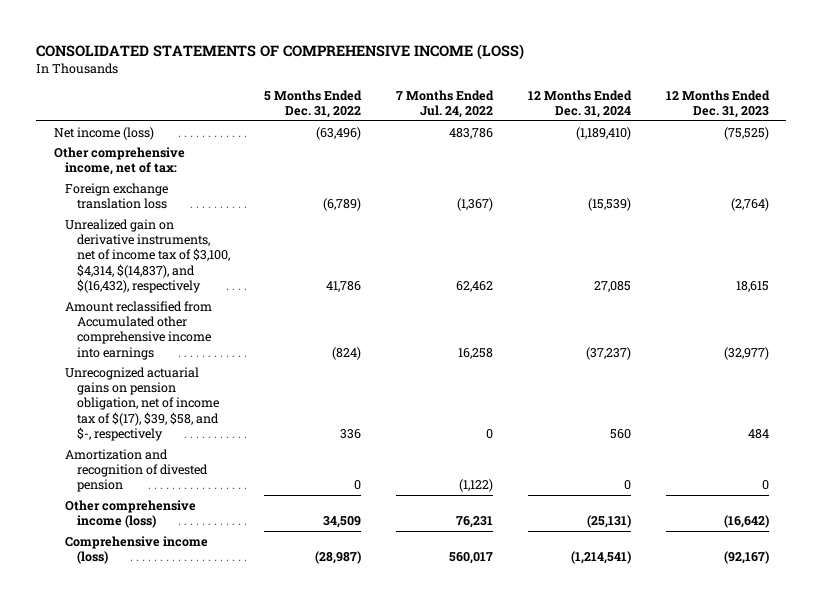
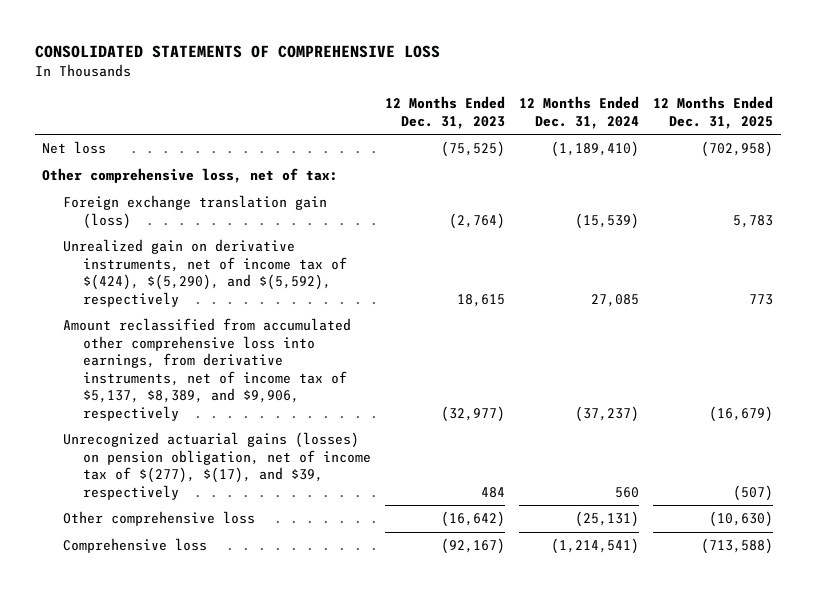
[36,43,525,60] CONSOLIDATED STATEMENTS OF COMPREHENSIVE INCOME (LOSS) -> [35,45,441,59] CONSOLIDATED STATEMENTS OF COMPREHENSIVE LOSS
[264,89,363,119] 5 Months Ended Dec. 31, 2022 -> none
[396,89,495,119] 7 Months Ended Jul. 24, 2022 -> none
none -> [653,96,774,129] 12 Months Ended Dec. 31, 2025
[65,448,208,493] Amortization and recognition of divested pension -> none
[53,126,154,140] Net income (loss) -> [42,141,107,155] Net loss
[53,146,185,176] Other comprehensive income, net of tax: -> [42,168,339,184] Other comprehensive loss, net of tax:
[65,182,169,210] Foreign exchange translation loss -> [62,195,327,229] Foreign exchange translation gain (loss)
[65,218,230,294] Unrealized gain on derivative instruments, net of income tax of $3,100, $4,314, $(14,837), and $(16,432), respectively -> [62,239,347,307] Unrealized gain on derivative instruments, net of income tax of $(424), $(5,290), and $(5,592), respectively
[65,300,213,360] Amount reclassified from Accumulated other comprehensive income into earnings -> [62,318,351,421] Amount reclassified from accumulated other comprehensive loss into earnings, from derivative instruments, net of income tax of $5,137, $8,389, and $9,906, respectively
[65,366,219,442] Unrecognized actuarial gains on pension obligation, net of income tax of $(17), $39, $58, and $-, respectively -> [62,432,371,500] Unrecognized actuarial gains (losses) on pension obligation, net of income tax of $(277), $(17), and $39, respectively
[65,499,197,529] Other comprehensive income (loss) -> [62,511,255,527] Other comprehensive loss
[65,535,209,565] Comprehensive income (loss) -> [62,538,207,554] Comprehensive loss

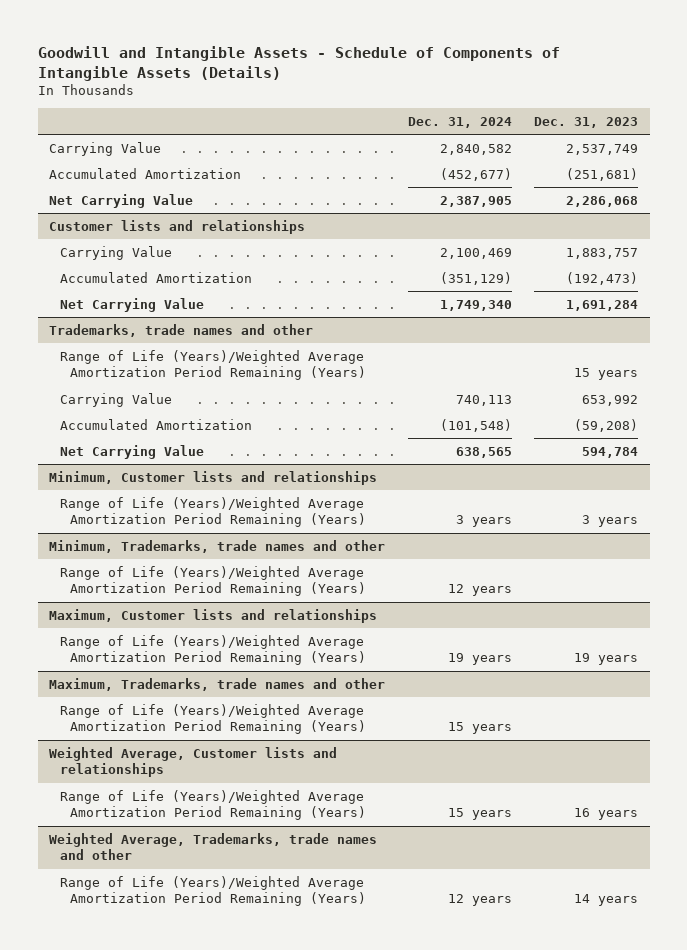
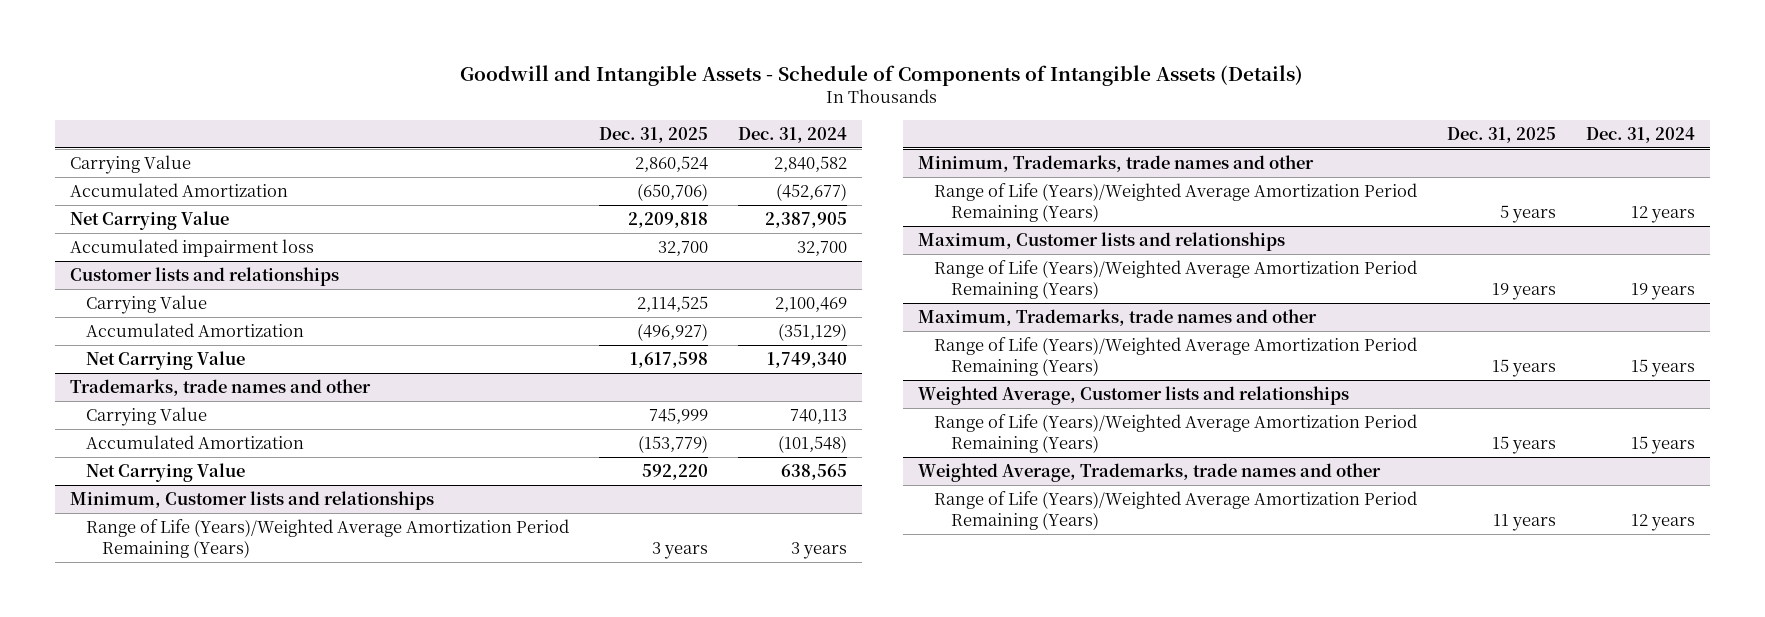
[534,116,639,128] Dec. 31, 2023 -> none
none -> [598,126,708,143] Dec. 31, 2025
none -> [69,239,314,258] Accumulated impairment loss
[59,349,367,381] Range of Life (Years)/Weighted Average Amortization Period Remaining (Years) -> none

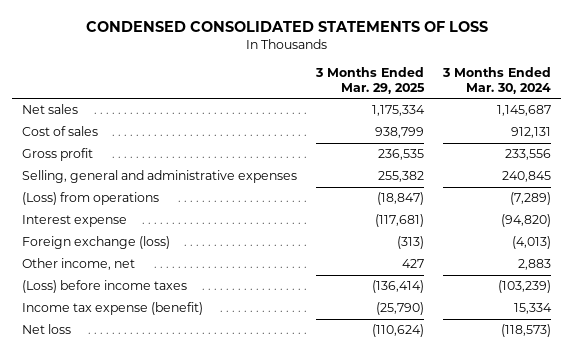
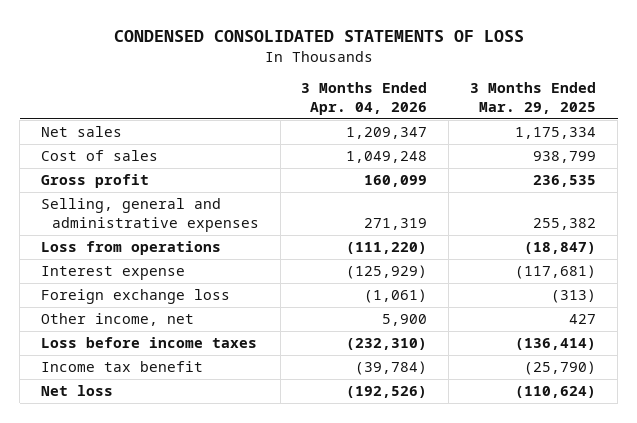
[442,66,552,94] 3 Months Ended Mar. 30, 2024 -> none
none -> [301,82,428,116] 3 Months Ended Apr. 04, 2026
[22,192,160,206] (Loss) from operations -> [41,241,222,256] Loss from operations
[22,236,171,250] Foreign exchange (loss) -> [41,289,231,305] Foreign exchange loss
[22,280,188,294] (Loss) before income taxes -> [41,337,258,349] Loss before income taxes
[22,302,204,316] Income tax expense (benefit) -> [41,361,204,373] Income tax benefit

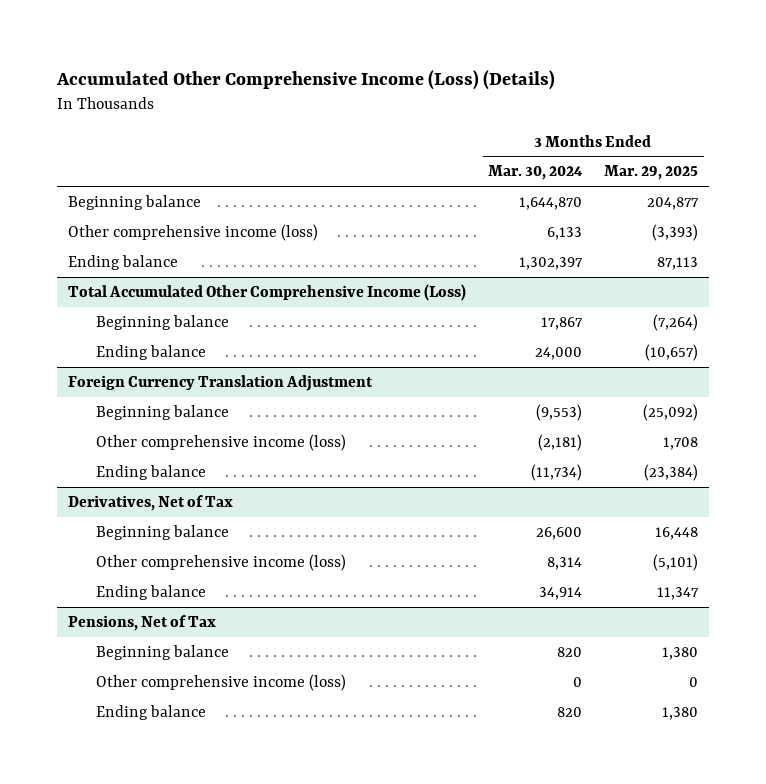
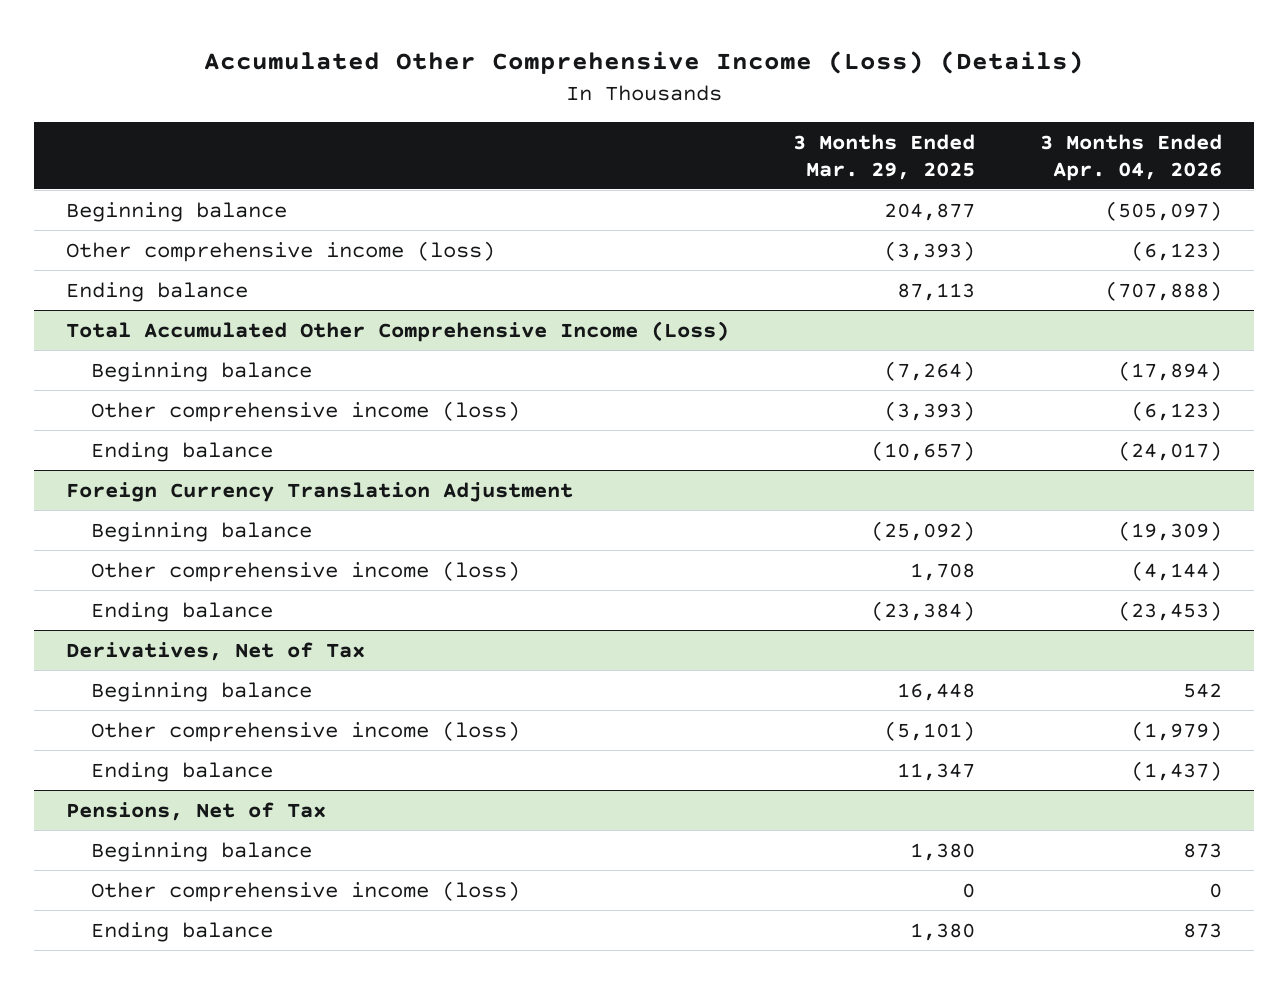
[488,165,584,181] Mar. 30, 2024 -> none
none -> [1039,133,1222,181] 3 Months Ended Apr. 04, 2026
none -> [90,400,520,422] Other comprehensive income (loss)

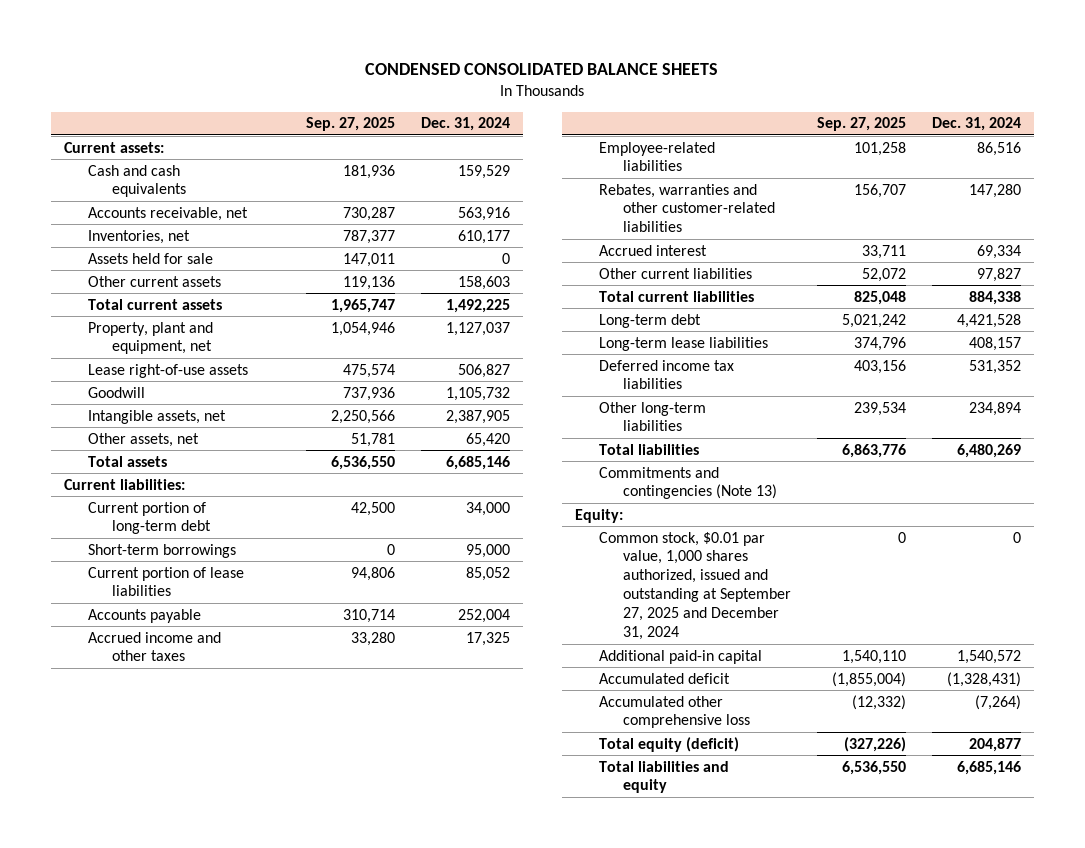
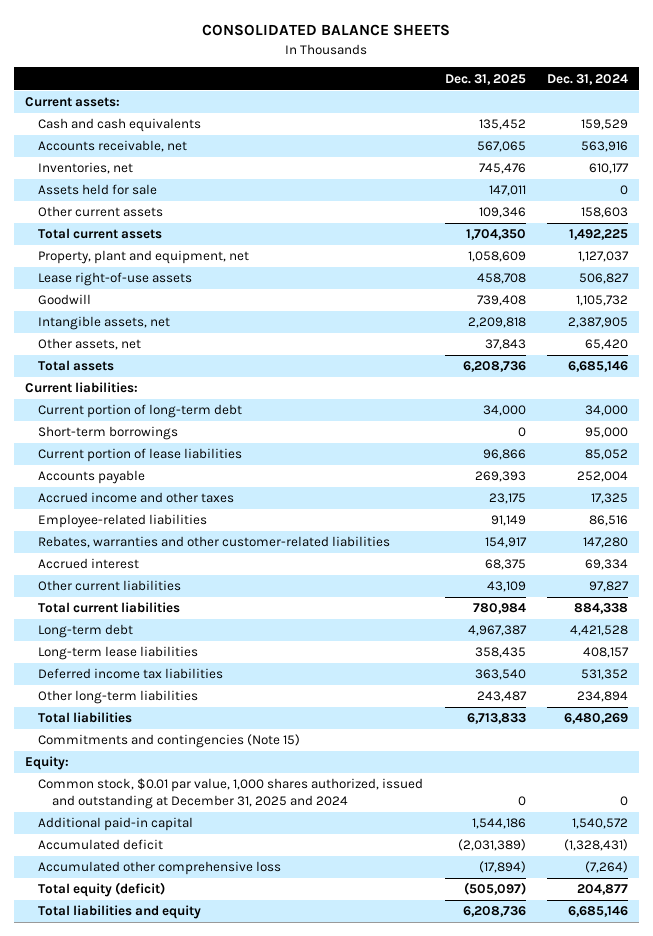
[365,63,719,76] CONDENSED CONSOLIDATED BALANCE SHEETS -> [202,24,451,37] CONSOLIDATED BALANCE SHEETS
[306,117,396,132] Sep. 27, 2025 -> none
none -> [444,73,526,85] Dec. 31, 2025
[598,466,777,500] Commitments and contingencies (Note 13) -> [38,734,301,749] Commitments and contingencies (Note 15)
[598,531,791,641] Common stock, $0.01 par value, 1,000 shares authorized, issued and outstanding at September 27, 2025 and December 31, 2024 -> [38,778,424,810] Common stock, $0.01 par value, 1,000 shares authorized, issued and outstanding at December 31, 2025 and 2024

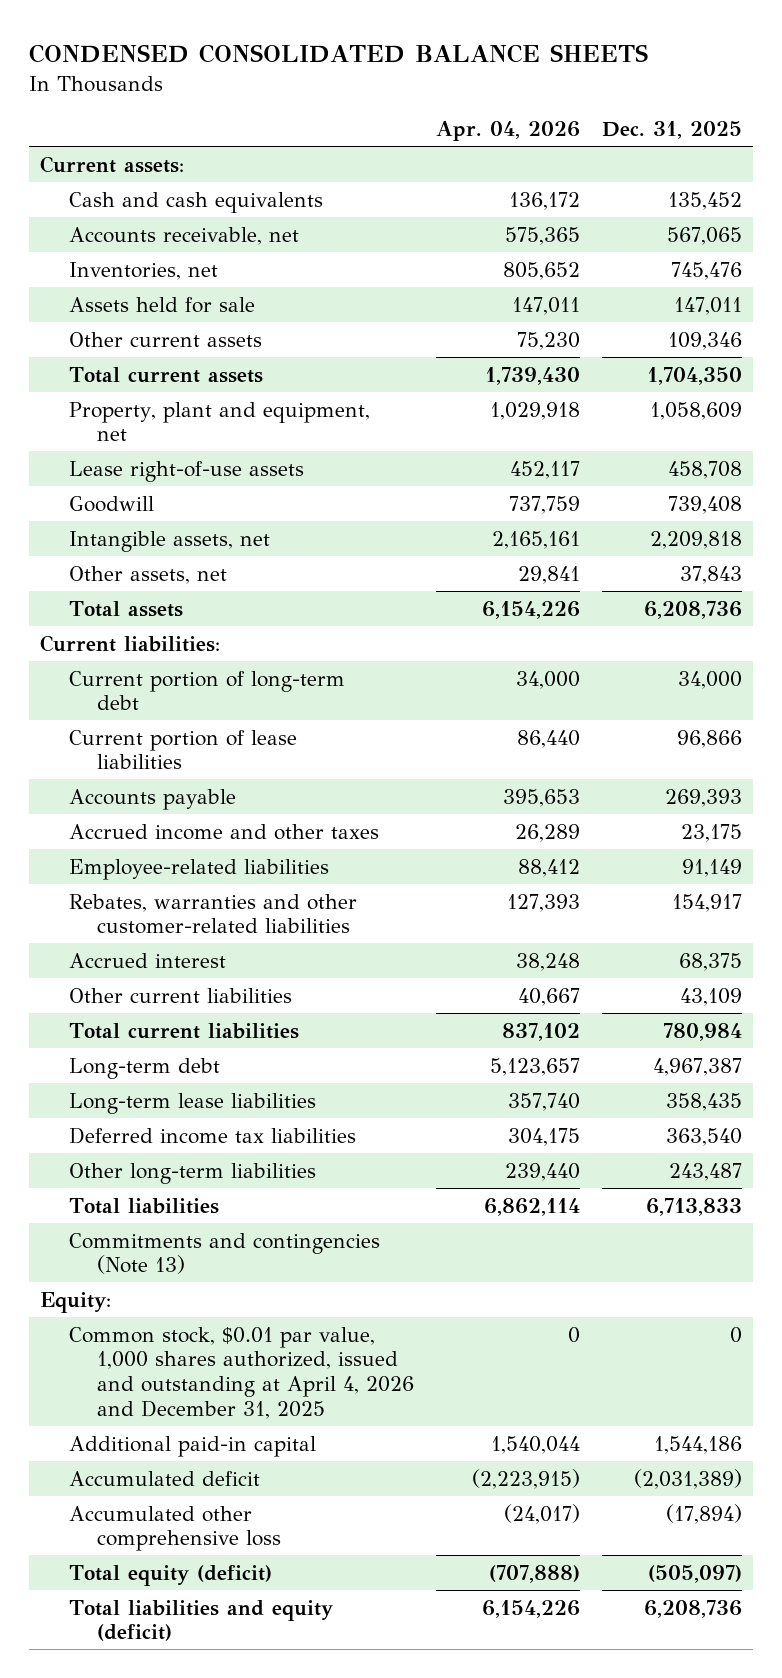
[202,24,451,37] CONSOLIDATED BALANCE SHEETS -> [29,44,649,64] CONDENSED CONSOLIDATED BALANCE SHEETS
[547,73,629,85] Dec. 31, 2024 -> none
none -> [435,121,580,142] Apr. 04, 2026
[38,426,179,441] Short-term borrowings -> none
[38,734,301,749] Commitments and contingencies (Note 15) -> [68,1232,380,1275] Commitments and contingencies (Note 13)
[38,778,424,810] Common stock, $0.01 par value, 1,000 shares authorized, issued and outstanding at December 31, 2025 and 2024 -> [68,1326,414,1419] Common stock, $0.01 par value, 1,000 shares authorized, issued and outstanding at April 4, 2026 and December 31, 2025
[38,905,202,920] Total liabilities and equity -> [68,1599,333,1642] Total liabilities and equity (deficit)

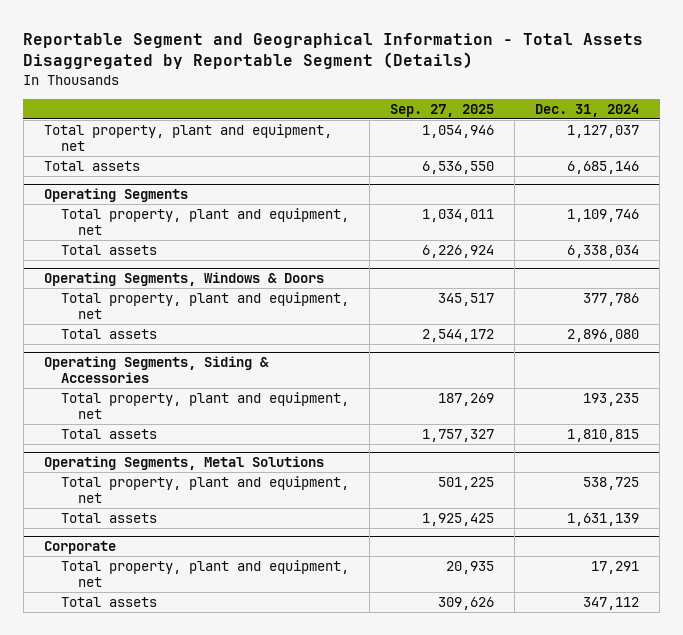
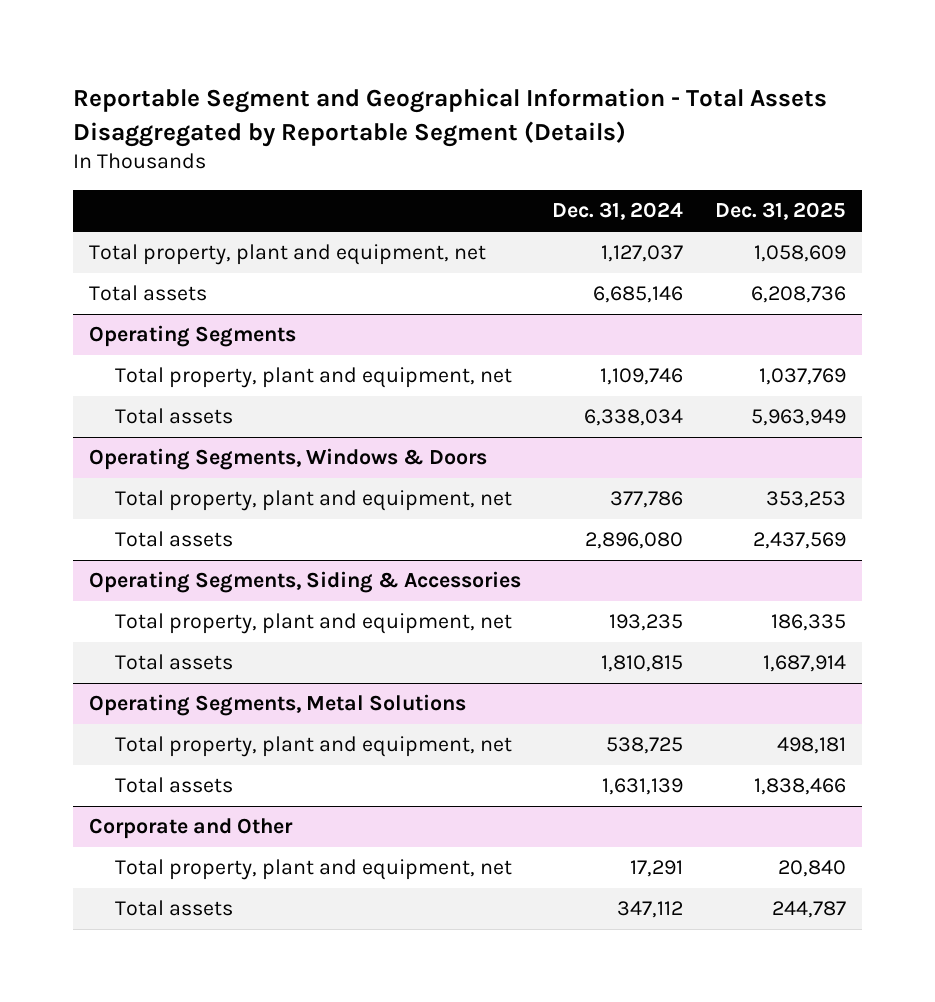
[390,103,495,117] Sep. 27, 2025 -> none
none -> [715,202,847,221] Dec. 31, 2025
[43,541,116,555] Corporate -> [88,818,293,840] Corporate and Other

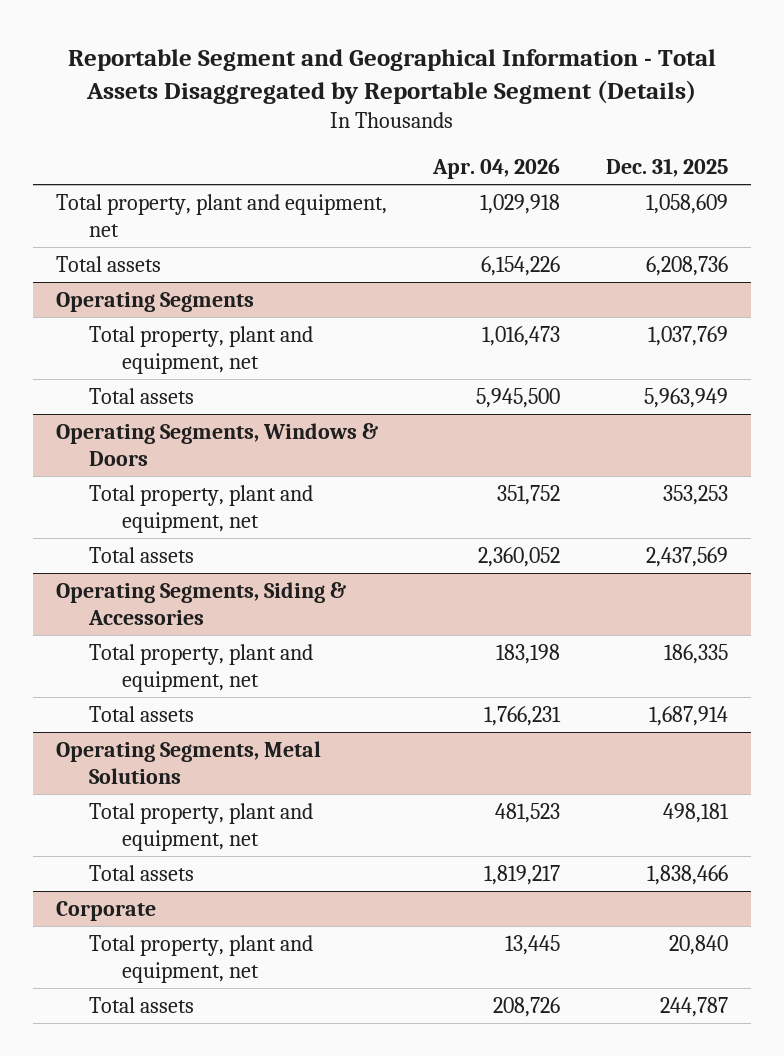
[552,202,684,221] Dec. 31, 2024 -> none
none -> [432,157,561,179] Apr. 04, 2026
[88,818,293,840] Corporate and Other -> [56,900,157,921] Corporate

